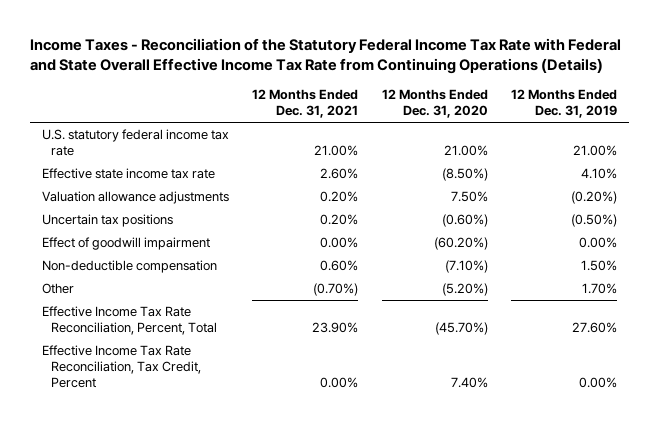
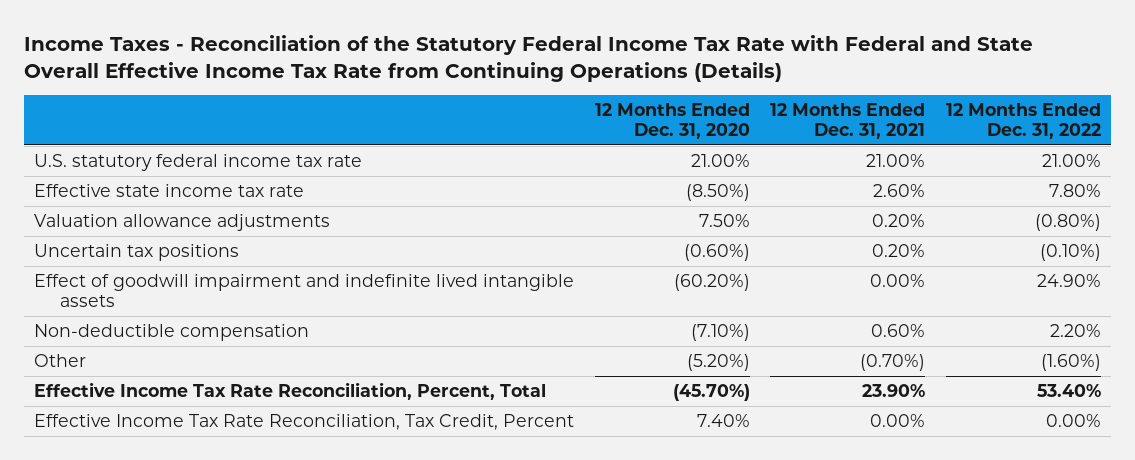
[511,89,618,119] 12 Months Ended Dec. 31, 2019 -> none
none -> [945,103,1101,140] 12 Months Ended Dec. 31, 2022
[41,237,210,251] Effect of goodwill impairment -> [33,273,574,307] Effect of goodwill impairment and indefinite lived intangible assets

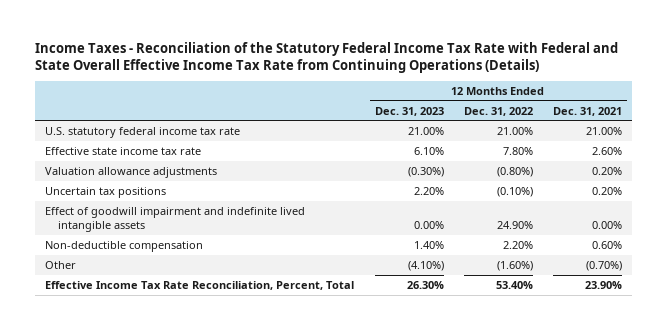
[594,103,750,140] 12 Months Ended Dec. 31, 2020 -> none
none -> [374,106,444,116] Dec. 31, 2023
[33,413,574,430] Effective Income Tax Rate Reconciliation, Tax Credit, Percent -> none

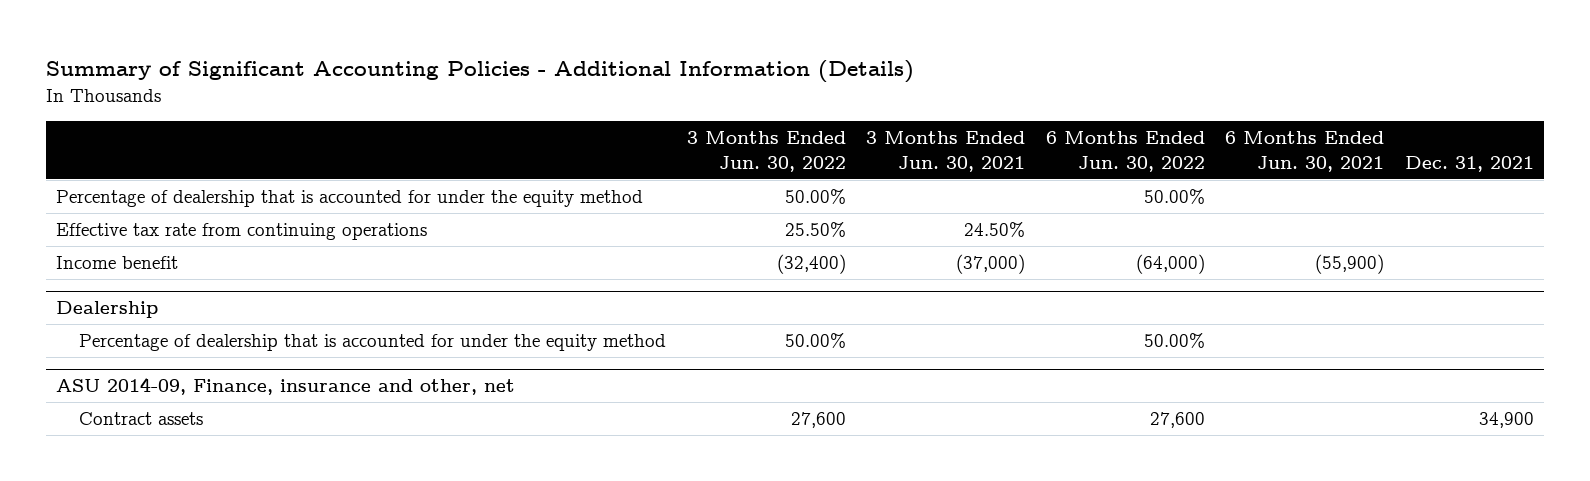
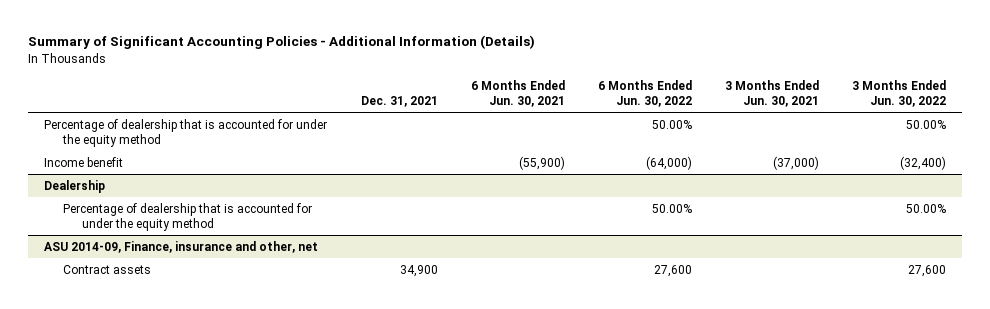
[56,223,428,241] Effective tax rate from continuing operations -> none

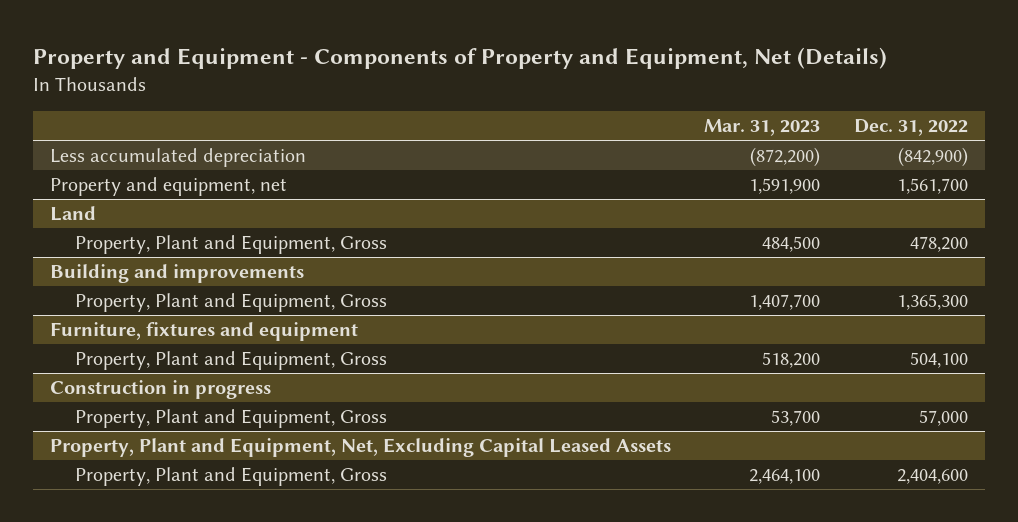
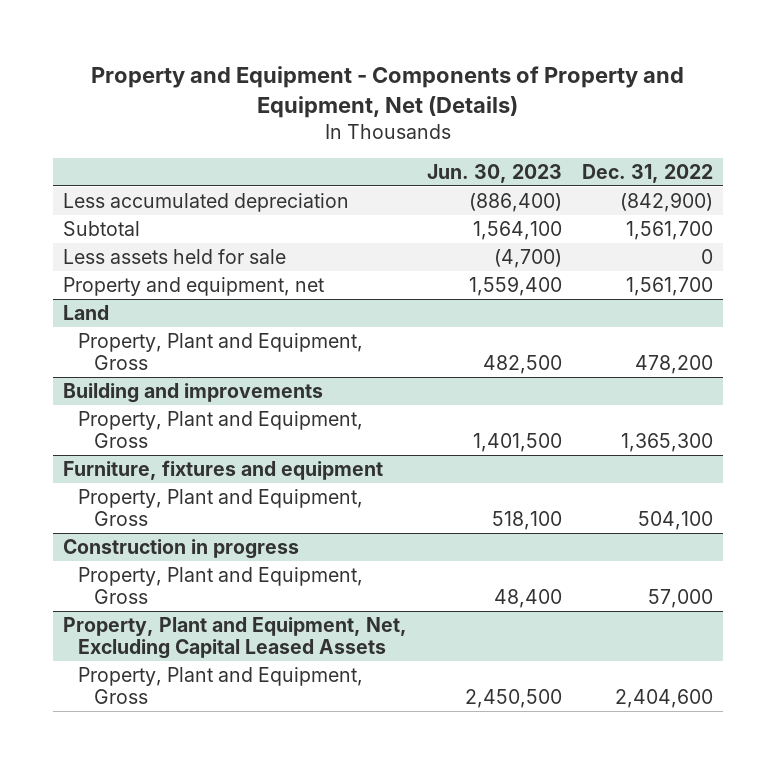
[704,118,821,136] Mar. 31, 2023 -> none
none -> [426,163,562,183] Jun. 30, 2023
none -> [62,220,140,236] Subtotal
none -> [62,248,286,264] Less assets held for sale

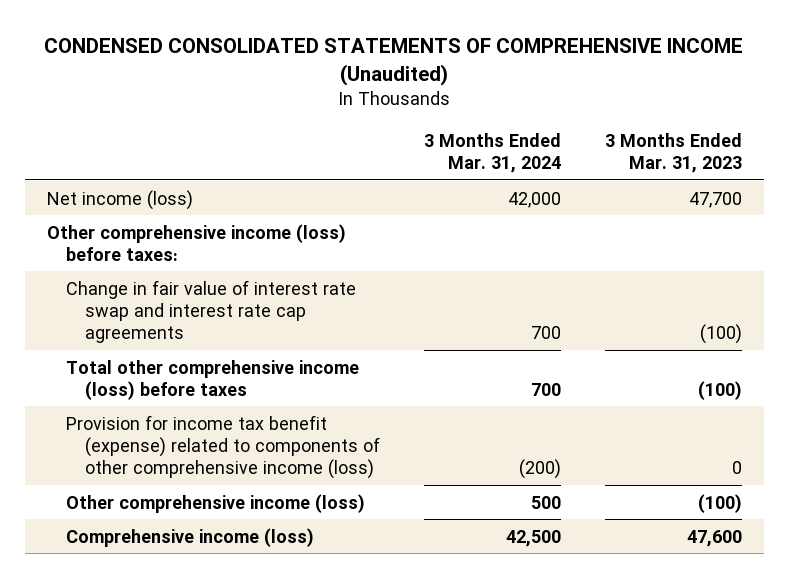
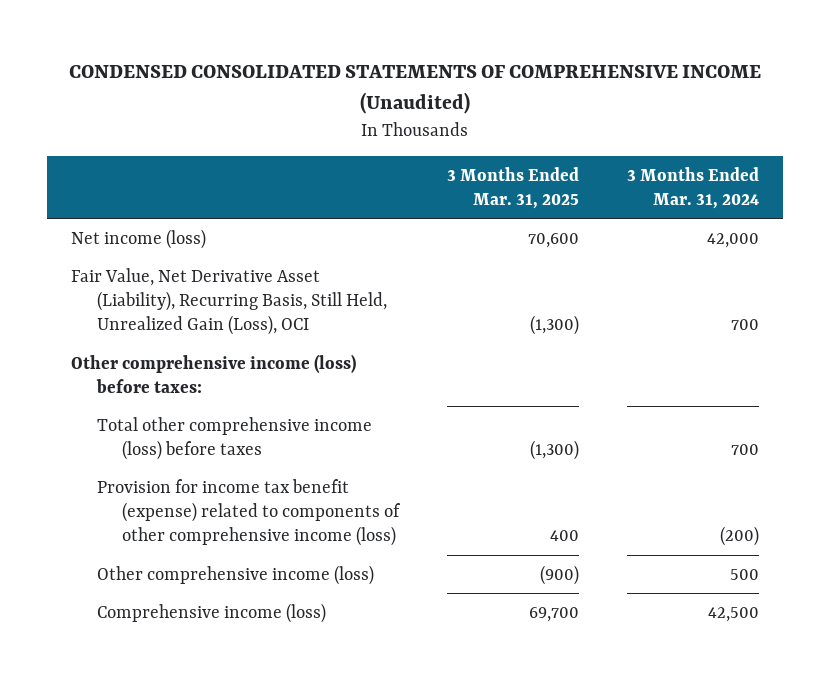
[604,132,742,173] 3 Months Ended Mar. 31, 2023 -> none
none -> [446,166,579,210] 3 Months Ended Mar. 31, 2025
none -> [71,267,387,336] Fair Value, Net Derivative Asset (Liability), Recurring Basis, Still Held, Unrealized Gain (Loss), OCI
[66,279,357,343] Change in fair value of interest rate swap and interest rate cap agreements -> none

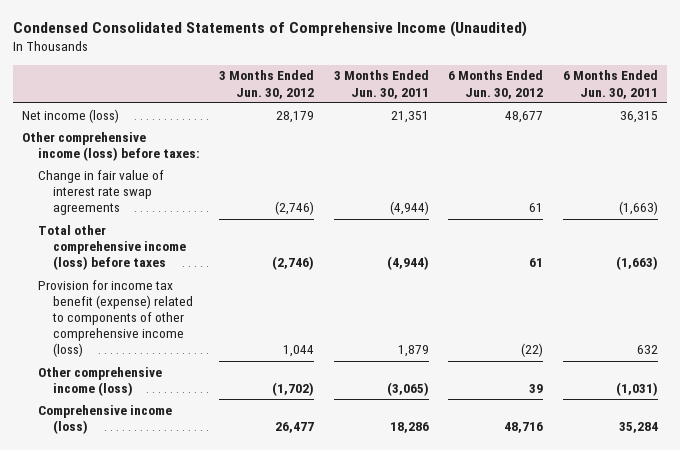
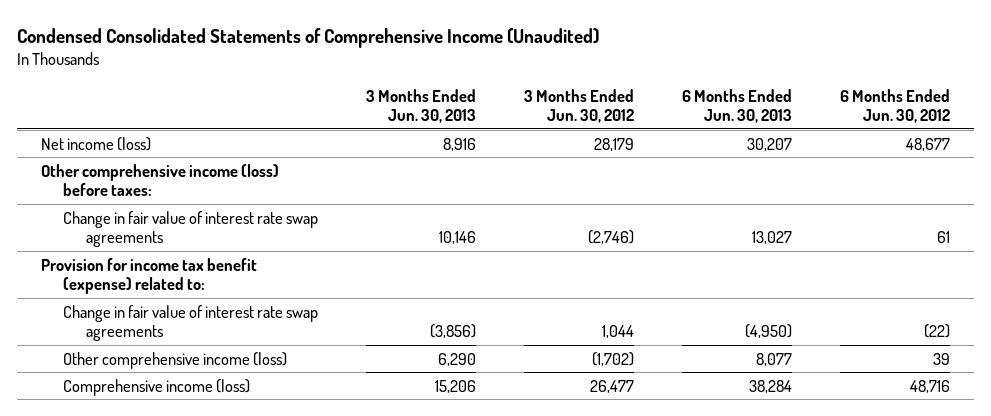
[333,70,429,99] 3 Months Ended Jun. 30, 2011 -> none
[562,70,658,99] 6 Months Ended Jun. 30, 2011 -> none
none -> [366,88,477,124] 3 Months Ended Jun. 30, 2013
none -> [681,88,792,124] 6 Months Ended Jun. 30, 2013
[37,224,186,271] Total other comprehensive income (loss) before taxes -> none
none -> [40,257,257,295] Provision for income tax benefit (expense) related to:
[37,279,193,358] Provision for income tax benefit (expense) related to components of other comprehensive income (loss) -> [63,304,319,342] Change in fair value of interest rate swap agreements

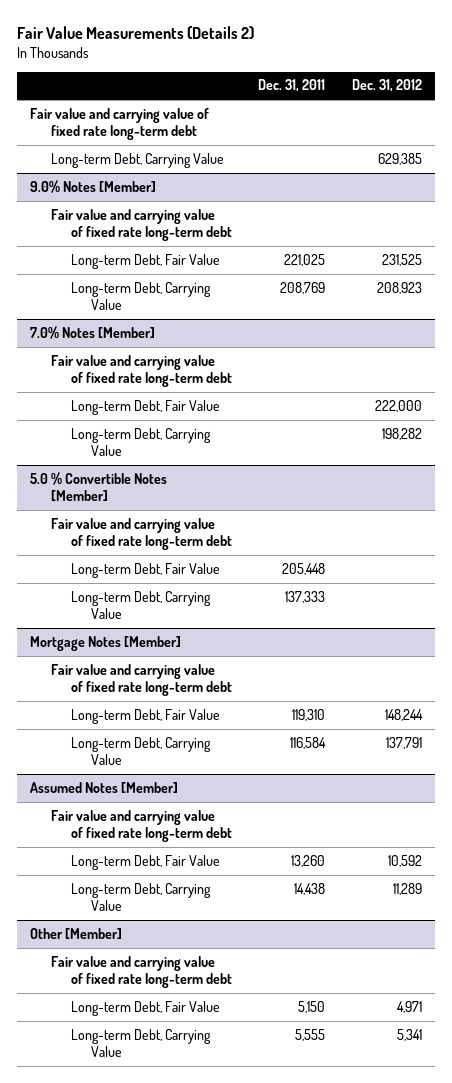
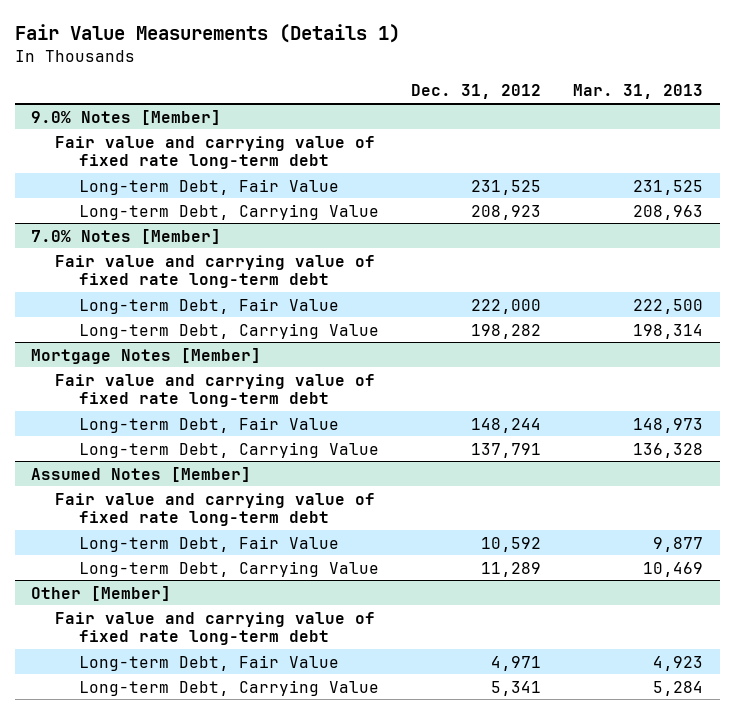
[16,25,254,39] Fair Value Measurements (Details 2) -> [15,24,401,44] Fair Value Measurements (Details 1)
[258,79,326,93] Dec. 31, 2011 -> none
none -> [573,84,704,100] Mar. 31, 2013
[30,107,210,141] Fair value and carrying value of fixed rate long-term debt -> none
[50,152,224,168] Long-term Debt, Carrying Value -> none
[30,471,168,502] 5.0 % Convertible Notes [Member] -> none
[50,517,232,551] Fair value and carrying value of fixed rate long-term debt -> none
[70,562,220,578] Long-term Debt, Fair Value -> none
[70,590,211,620] Long-term Debt, Carrying Value -> none

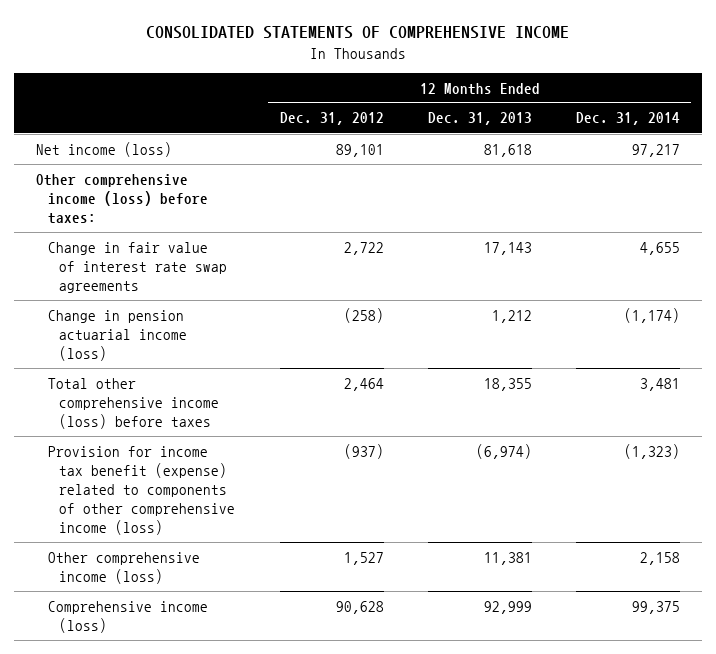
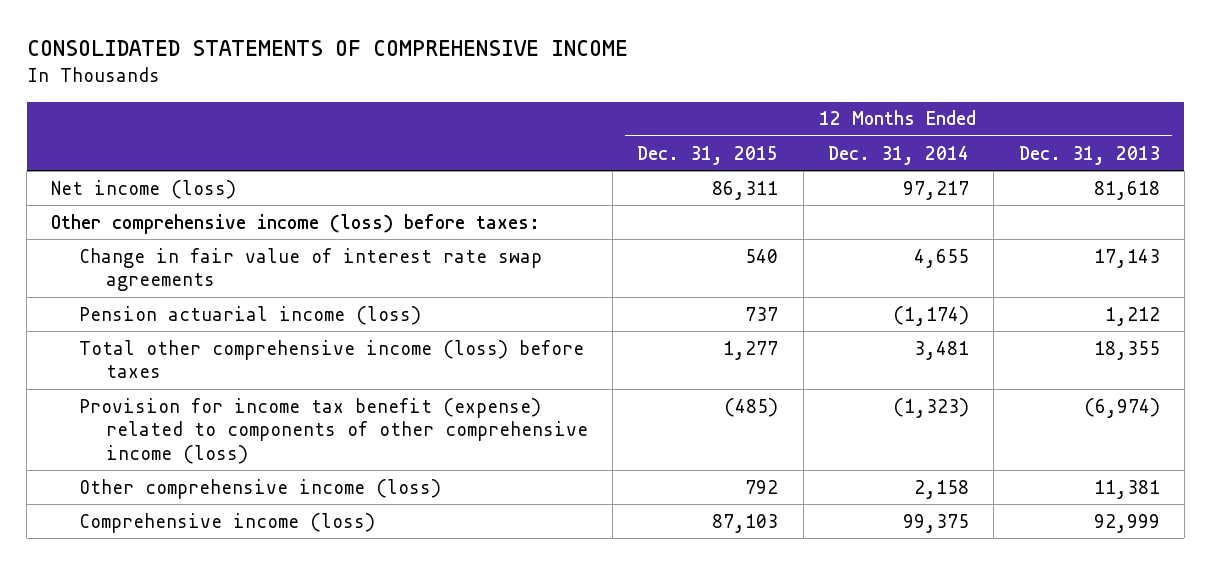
[279,112,384,126] Dec. 31, 2012 -> none
none -> [637,145,779,165] Dec. 31, 2015
[47,309,188,362] Change in pension actuarial income (loss) -> [78,305,421,325] Pension actuarial income (loss)

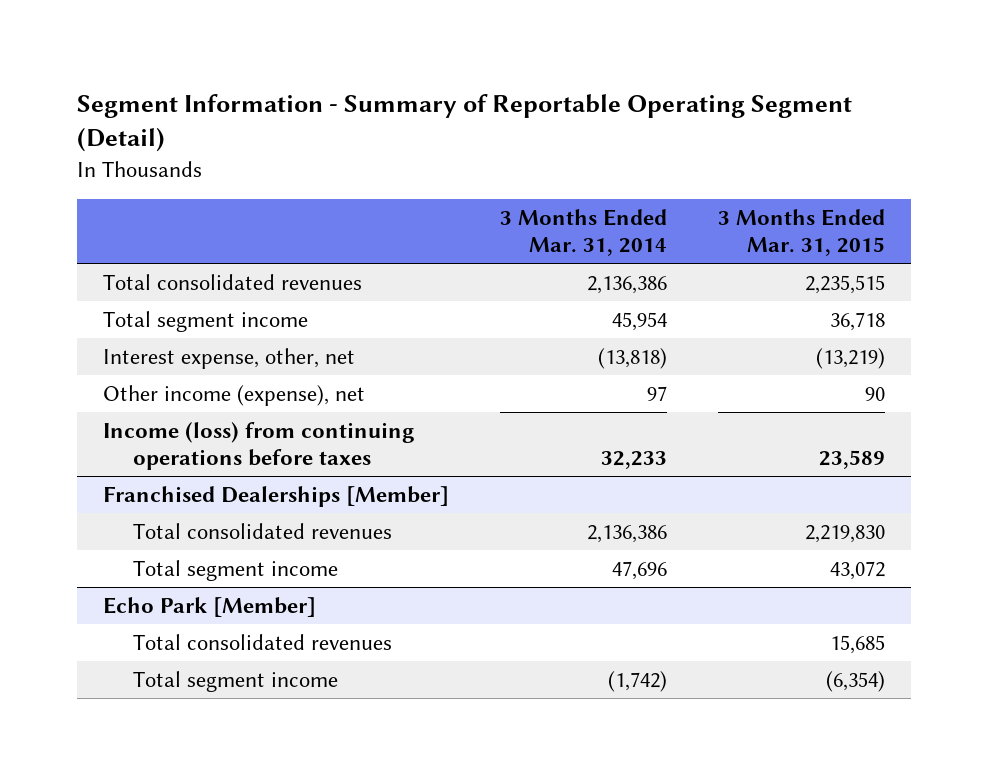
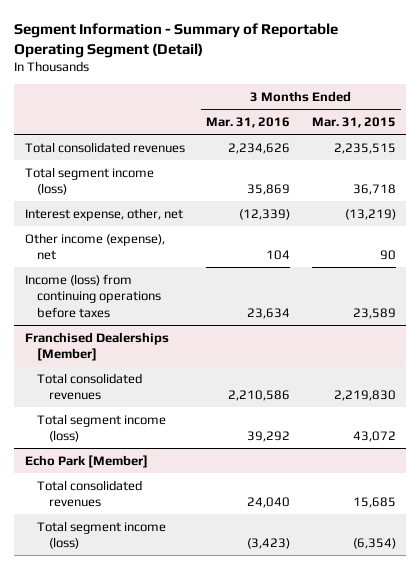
[500,208,668,257] 3 Months Ended Mar. 31, 2014 -> none
none -> [206,116,291,128] Mar. 31, 2016
[102,310,308,332] Total segment income -> [24,166,154,196] Total segment income (loss)
[132,559,338,581] Total segment income -> [36,413,166,443] Total segment income (loss)
[132,670,338,692] Total segment income -> [36,520,166,550] Total segment income (loss)

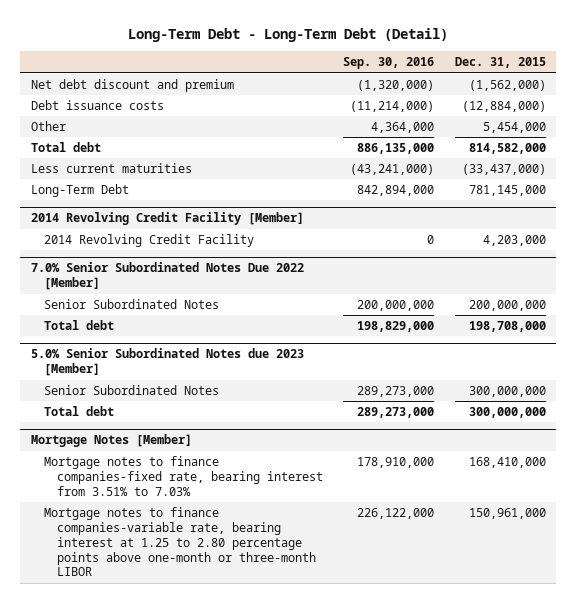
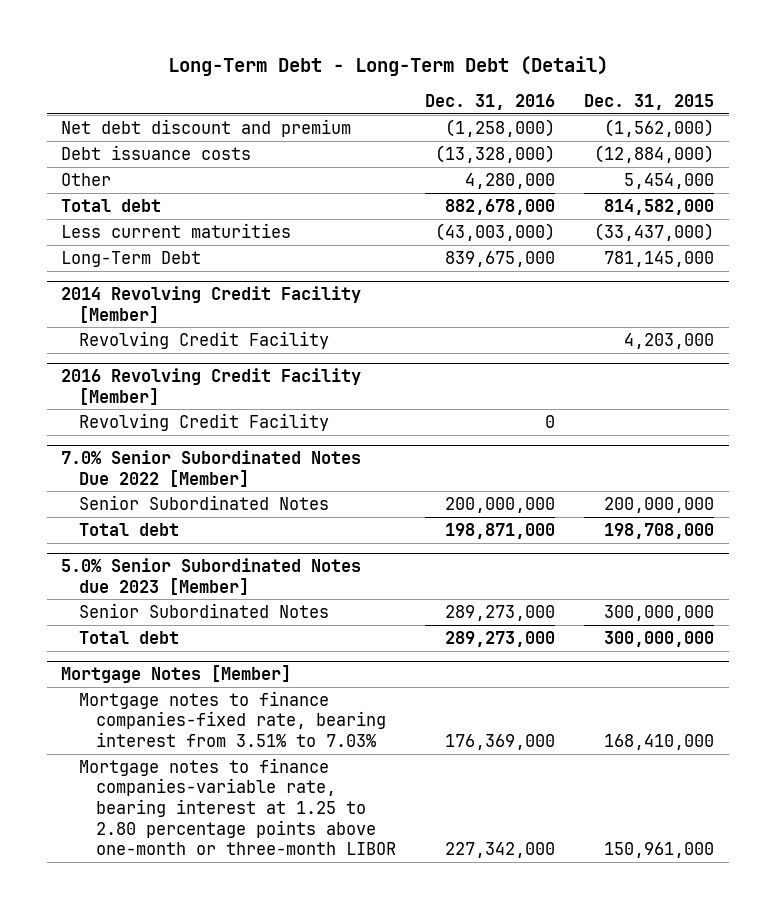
[343,57,435,70] Sep. 30, 2016 -> none
none -> [425,93,556,110] Dec. 31, 2016
[43,234,254,248] 2014 Revolving Credit Facility -> [78,330,329,349] Revolving Credit Facility
none -> [61,368,362,405] 2016 Revolving Credit Facility [Member]
none -> [78,412,329,431] Revolving Credit Facility

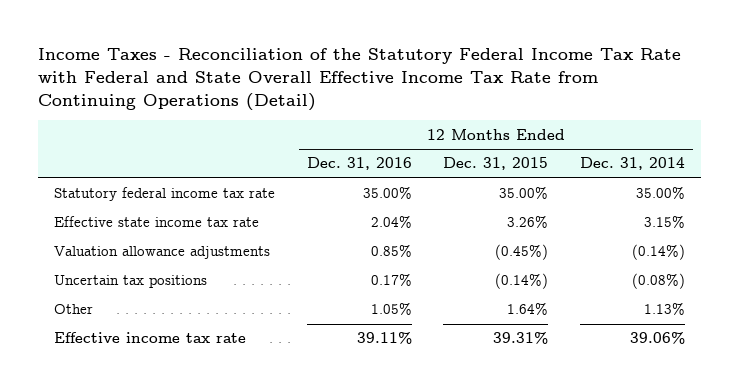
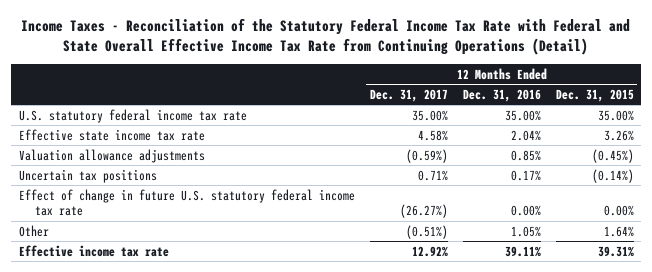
[580,157,686,171] Dec. 31, 2014 -> none
none -> [369,88,448,102] Dec. 31, 2017
[53,187,275,202] Statutory federal income tax rate -> [18,108,247,123] U.S. statutory federal income tax rate
none -> [18,188,355,217] Effect of change in future U.S. statutory federal income tax rate

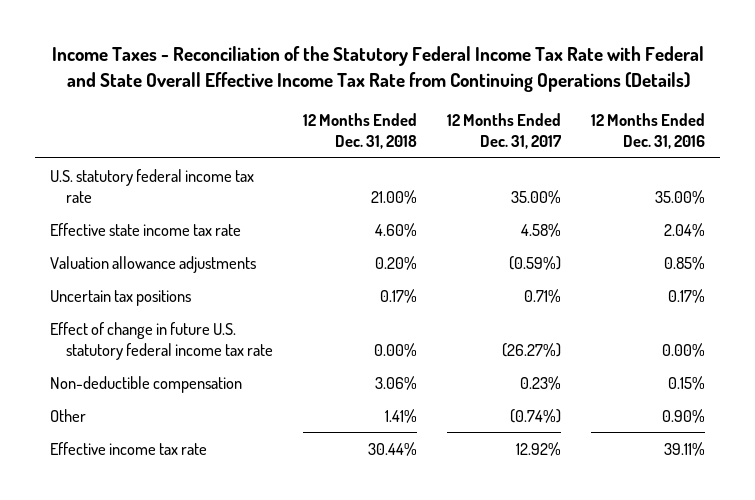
[21,18,631,56] Income Taxes - Reconciliation of the Statutory Federal Income Tax Rate with Federal and State Overall Effective Income Tax Rate from Continuing Operations (Detail) -> [51,46,704,92] Income Taxes - Reconciliation of the Statutory Federal Income Tax Rate with Federal and State Overall Effective Income Tax Rate from Continuing Operations (Details)
[555,88,634,102] Dec. 31, 2015 -> none
none -> [303,113,418,150] 12 Months Ended Dec. 31, 2018
none -> [50,375,243,393] Non-deductible compensation
[405,224,448,239] (0.51%) -> [509,408,561,423] (0.74%)
[510,225,541,237] 1.05% -> [661,408,705,423] 0.90%

